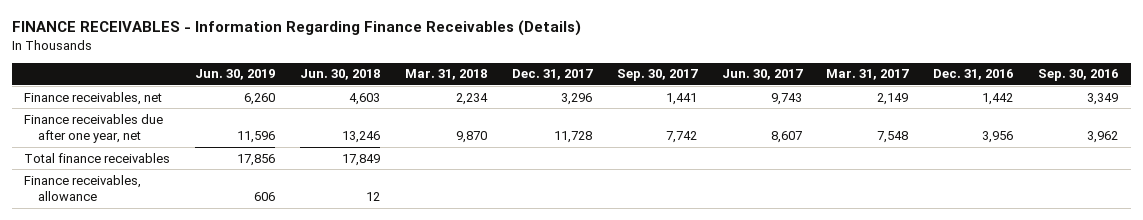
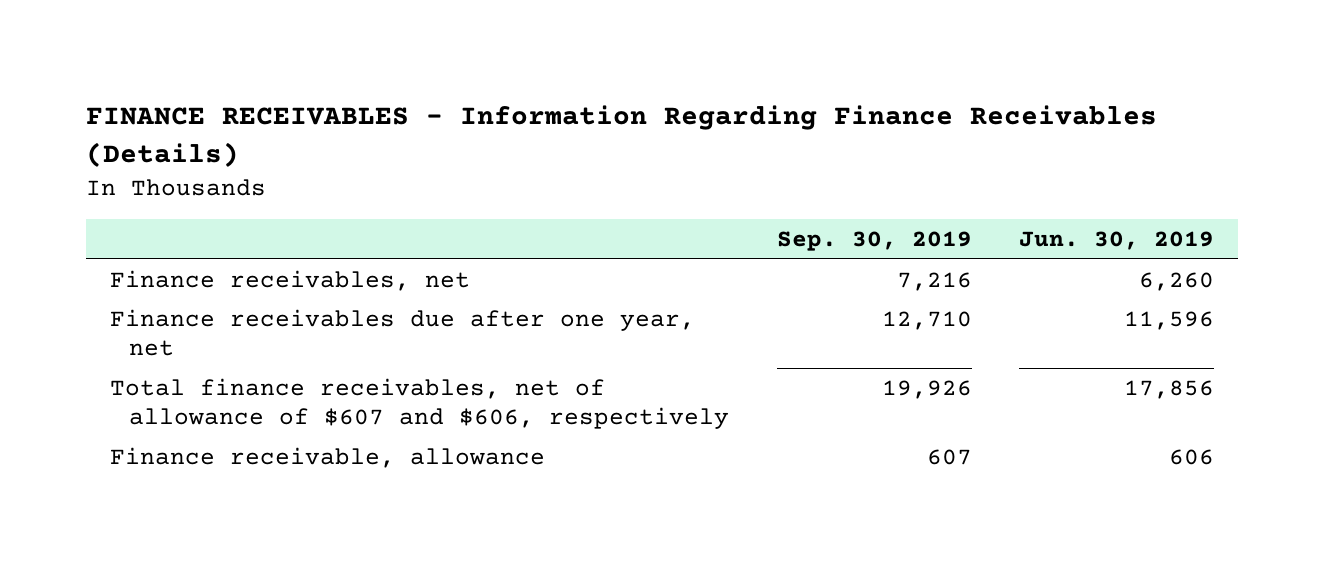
[300,69,381,81] Jun. 30, 2018 -> none
[404,69,487,81] Mar. 31, 2018 -> none
[511,69,593,81] Dec. 31, 2017 -> none
[616,69,698,82] Sep. 30, 2017 -> none
[721,69,803,81] Jun. 30, 2017 -> none
[826,69,910,81] Mar. 31, 2017 -> none
[933,69,1014,81] Dec. 31, 2016 -> none
[1038,69,1119,82] Sep. 30, 2016 -> none
none -> [776,231,972,252] Sep. 30, 2019
[24,152,171,163] Total finance receivables -> [109,377,729,430] Total finance receivables, net of allowance of $607 and $606, respectively
[24,174,142,202] Finance receivables, allowance -> [109,446,545,468] Finance receivable, allowance

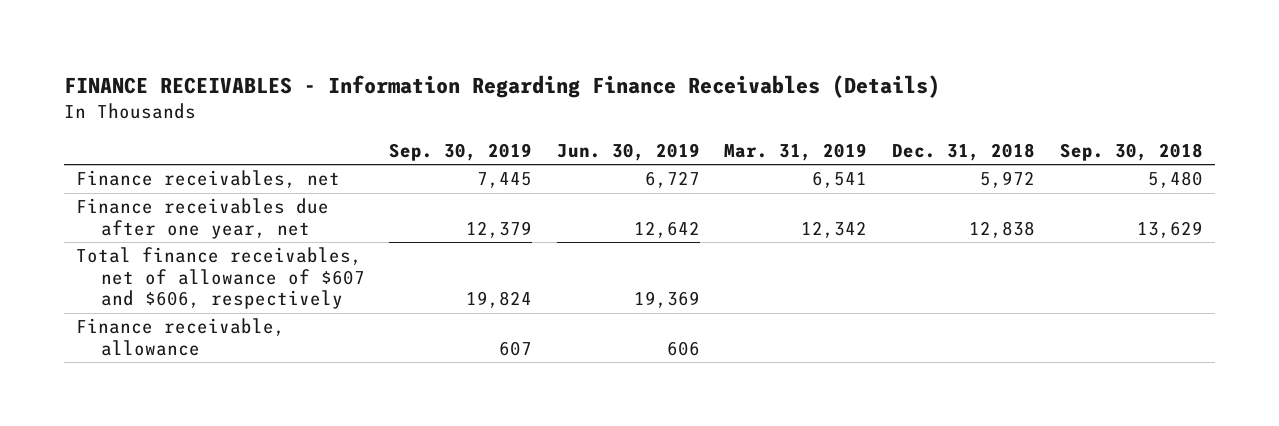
none -> [724,142,868,161] Mar. 31, 2019
none -> [892,142,1036,161] Dec. 31, 2018
none -> [1059,142,1203,161] Sep. 30, 2018
[896,271,972,291] 7,216 -> [477,172,533,189] 7,445
[1139,271,1215,291] 6,260 -> [644,171,700,189] 6,727
[881,310,972,330] 12,710 -> [466,220,533,238] 12,379
[1124,310,1215,330] 11,596 -> [633,220,700,238] 12,642
[881,379,972,399] 19,926 -> [466,291,533,309] 19,824
[1124,379,1215,399] 17,856 -> [633,291,700,309] 19,369

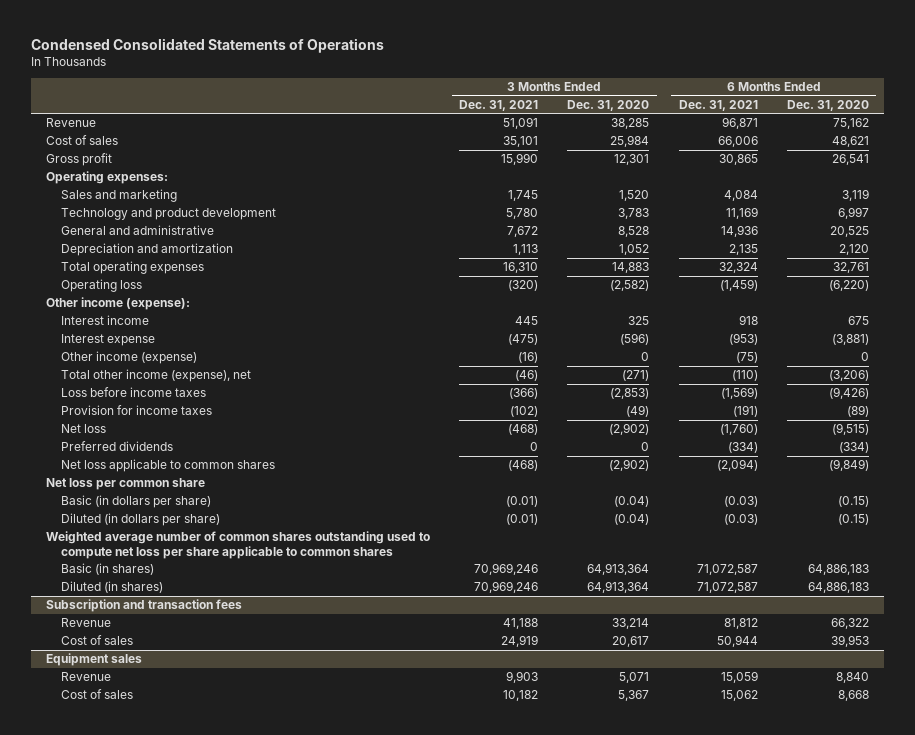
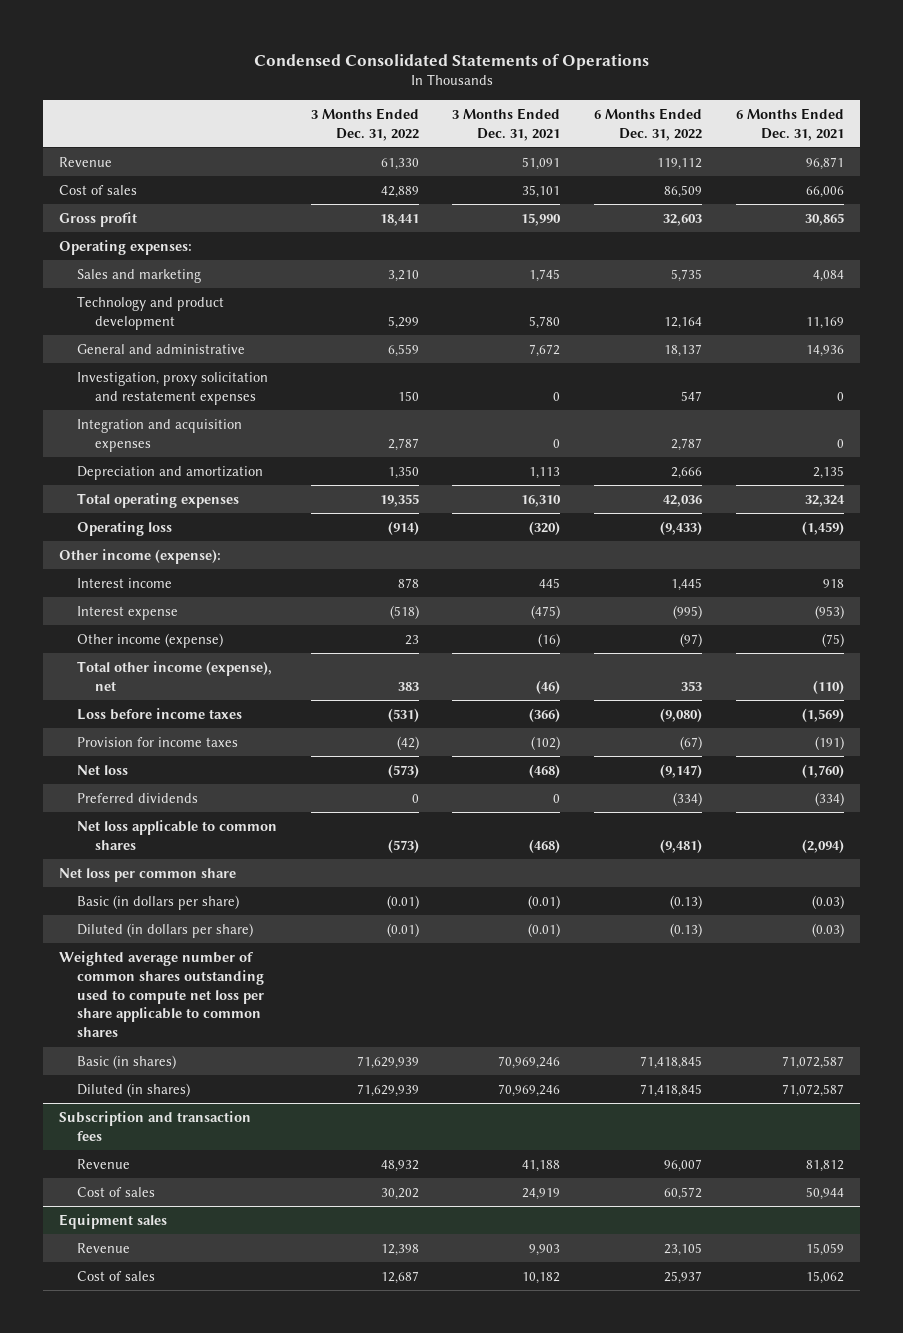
[567,99,650,111] Dec. 31, 2020 -> none
[787,99,870,111] Dec. 31, 2020 -> none
none -> [310,107,419,141] 3 Months Ended Dec. 31, 2022
none -> [594,107,703,141] 6 Months Ended Dec. 31, 2022
none -> [77,371,269,405] Investigation, proxy solicitation and restatement expenses
none -> [77,418,243,452] Integration and acquisition expenses

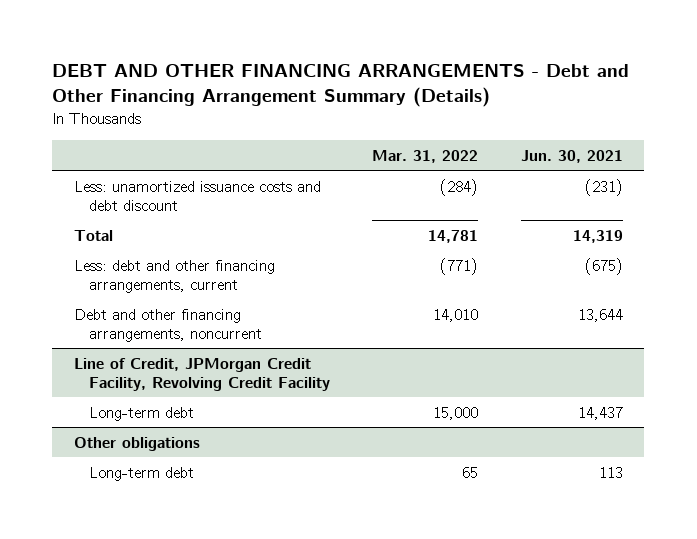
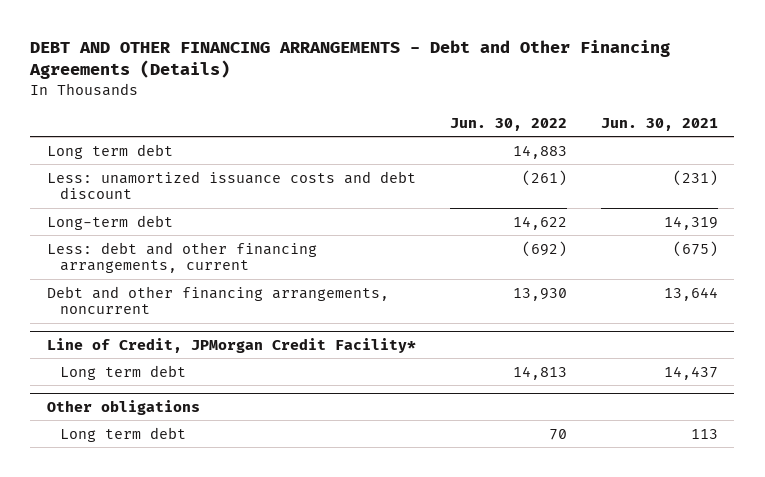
[52,64,630,108] DEBT AND OTHER FINANCING ARRANGEMENTS - Debt and Other Financing Arrangement Summary (Details) -> [29,39,671,80] DEBT AND OTHER FINANCING ARRANGEMENTS - Debt and Other Financing Agreements (Details)
[372,149,479,163] Mar. 31, 2022 -> none
none -> [449,117,567,131] Jun. 30, 2022
none -> [47,143,174,159] Long term debt
[73,229,113,241] Total -> [47,214,174,230] Long-term debt
[73,357,330,391] Line of Credit, JPMorgan Credit Facility, Revolving Credit Facility -> [47,337,417,353] Line of Credit, JPMorgan Credit Facility*
[88,406,194,421] Long-term debt -> [59,364,186,380] Long term debt
[88,466,194,481] Long-term debt -> [59,426,186,442] Long term debt

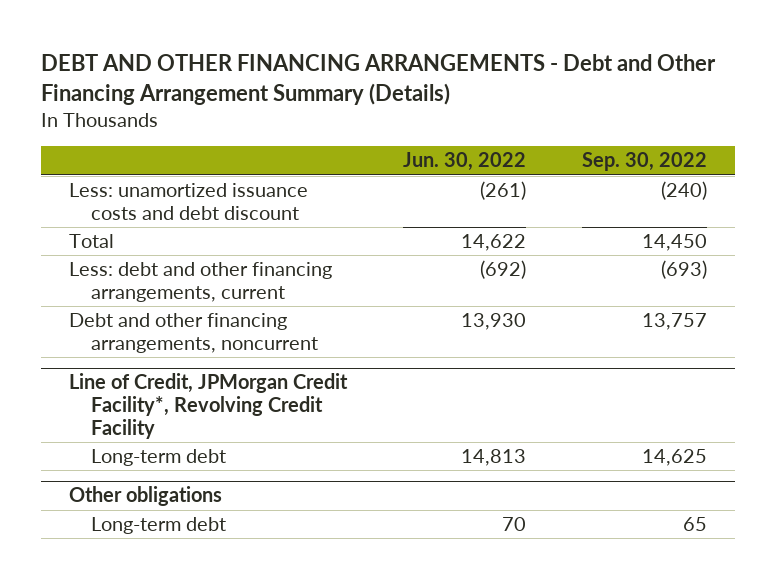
[29,39,671,80] DEBT AND OTHER FINANCING ARRANGEMENTS - Debt and Other Financing Agreements (Details) -> [41,54,717,106] DEBT AND OTHER FINANCING ARRANGEMENTS - Debt and Other Financing Arrangement Summary (Details)
[600,117,718,131] Jun. 30, 2021 -> none
none -> [581,152,707,172] Sep. 30, 2022
[47,143,174,159] Long term debt -> none
[47,214,174,230] Long-term debt -> [69,234,115,249] Total
[47,337,417,353] Line of Credit, JPMorgan Credit Facility* -> [69,373,349,440] Line of Credit, JPMorgan Credit Facility*, Revolving Credit Facility
[59,364,186,380] Long term debt -> [90,449,226,467] Long-term debt
[59,426,186,442] Long term debt -> [90,517,226,535] Long-term debt

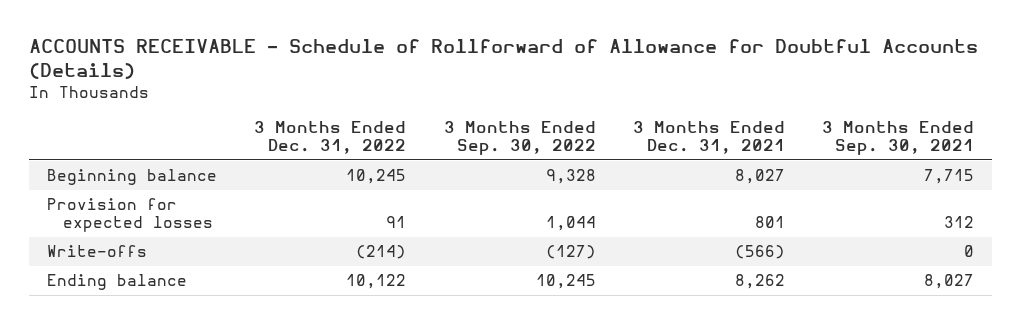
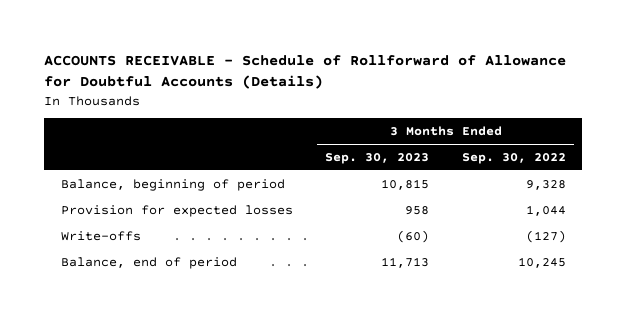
[254,121,407,155] 3 Months Ended Dec. 31, 2022 -> none
[632,121,785,155] 3 Months Ended Dec. 31, 2021 -> none
[821,121,974,156] 3 Months Ended Sep. 30, 2021 -> none
none -> [325,152,430,164] Sep. 30, 2023
[47,169,218,186] Beginning balance -> [60,178,285,191] Balance, beginning of period
[47,274,188,291] Ending balance -> [60,256,237,269] Balance, end of period

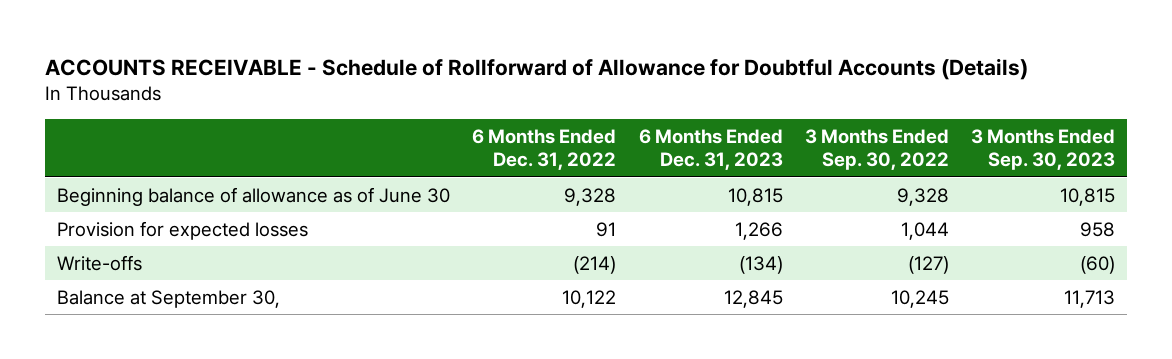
none -> [472,128,617,171] 6 Months Ended Dec. 31, 2022
none -> [638,128,783,171] 6 Months Ended Dec. 31, 2023
[60,178,285,191] Balance, beginning of period -> [56,186,450,206] Beginning balance of allowance as of June 30
[60,256,237,269] Balance, end of period -> [56,289,280,308] Balance at September 30,

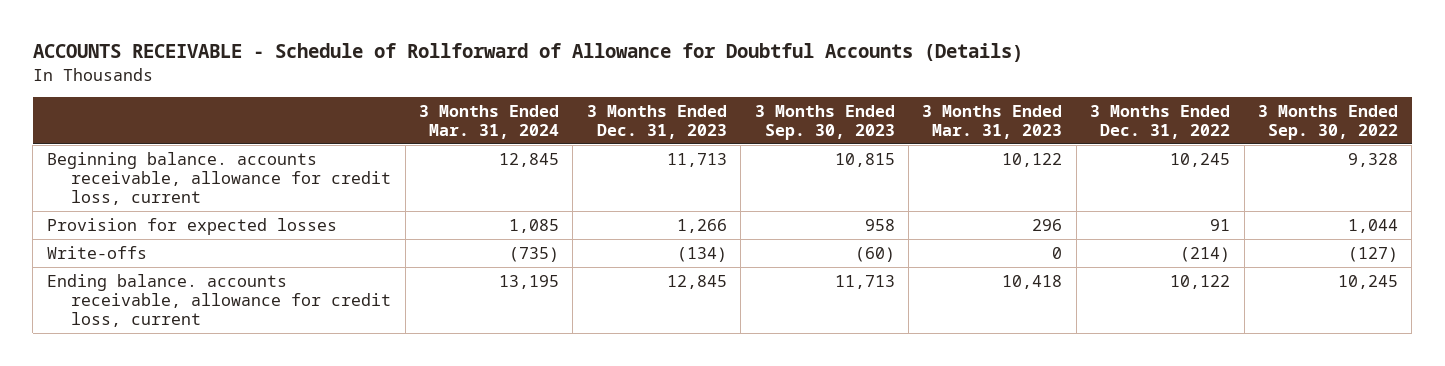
[472,128,617,171] 6 Months Ended Dec. 31, 2022 -> none
[638,128,783,171] 6 Months Ended Dec. 31, 2023 -> none
none -> [419,104,560,139] 3 Months Ended Mar. 31, 2024
none -> [586,104,727,139] 3 Months Ended Dec. 31, 2023
none -> [922,104,1063,139] 3 Months Ended Mar. 31, 2023
none -> [1090,104,1231,139] 3 Months Ended Dec. 31, 2022
[56,186,450,206] Beginning balance of allowance as of June 30 -> [46,151,392,205] Beginning balance. accounts receivable, allowance for credit loss, current
[56,289,280,308] Balance at September 30, -> [46,273,392,327] Ending balance. accounts receivable, allowance for credit loss, current

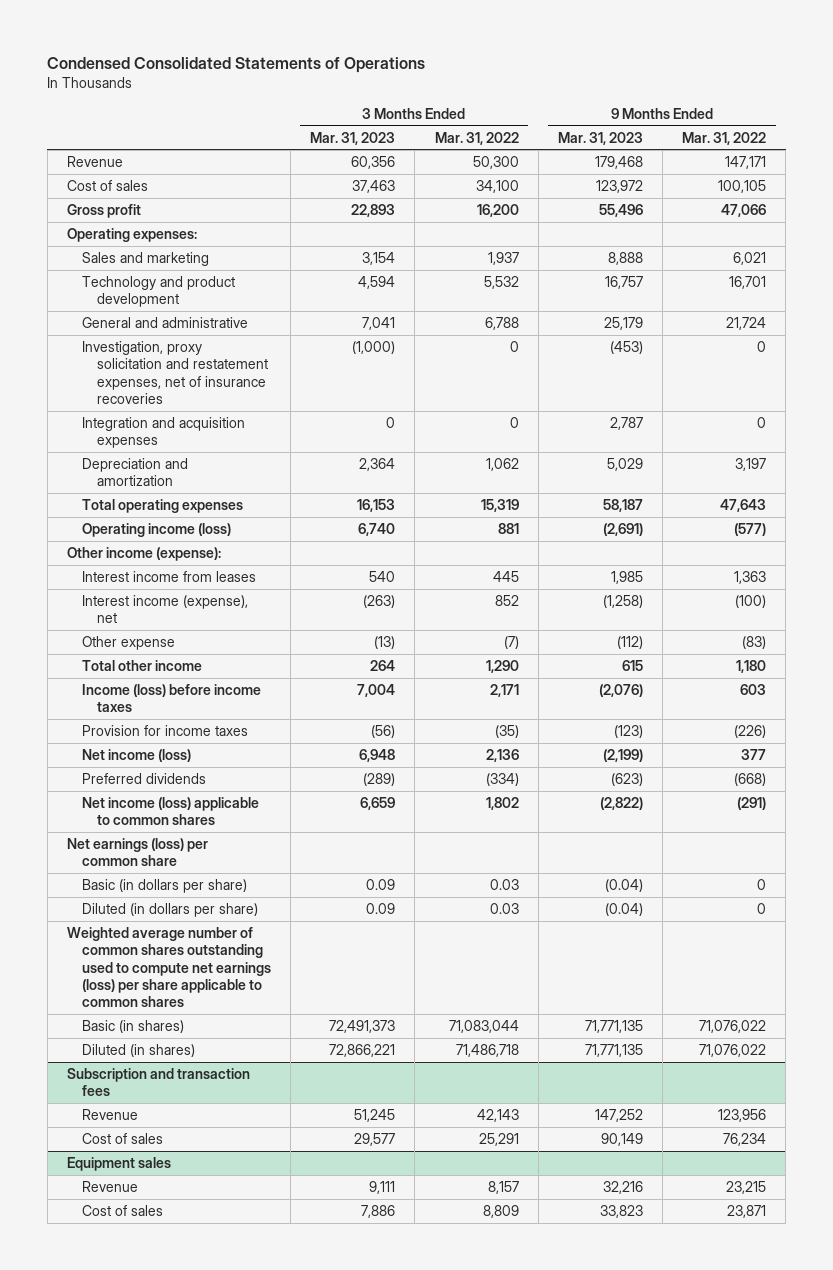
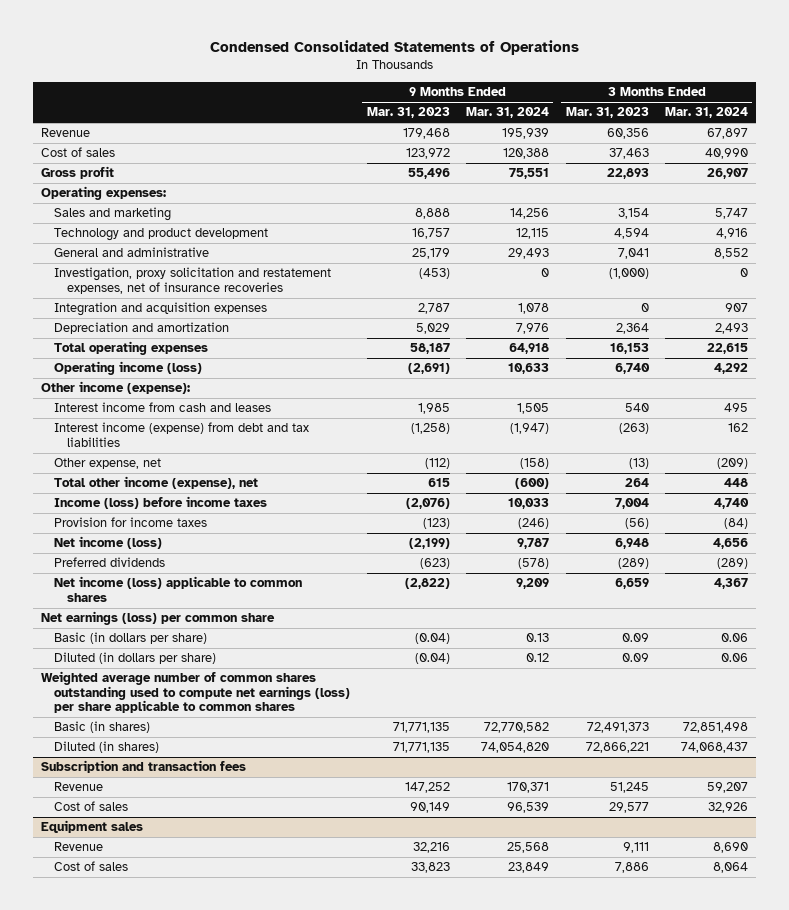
[434,131,519,145] Mar. 31, 2022 -> none
[682,131,767,145] Mar. 31, 2022 -> none
none -> [466,107,550,119] Mar. 31, 2024
none -> [665,107,749,119] Mar. 31, 2024
[81,570,256,582] Interest income from leases -> [54,402,272,413] Interest income from cash and leases
[81,594,248,624] Interest income (expense), net -> [54,422,310,447] Interest income (expense) from debt and tax liabilities
[81,635,175,650] Other expense -> [54,458,162,470] Other expense, net
[81,659,202,671] Total other income -> [54,476,259,490] Total other income (expense), net

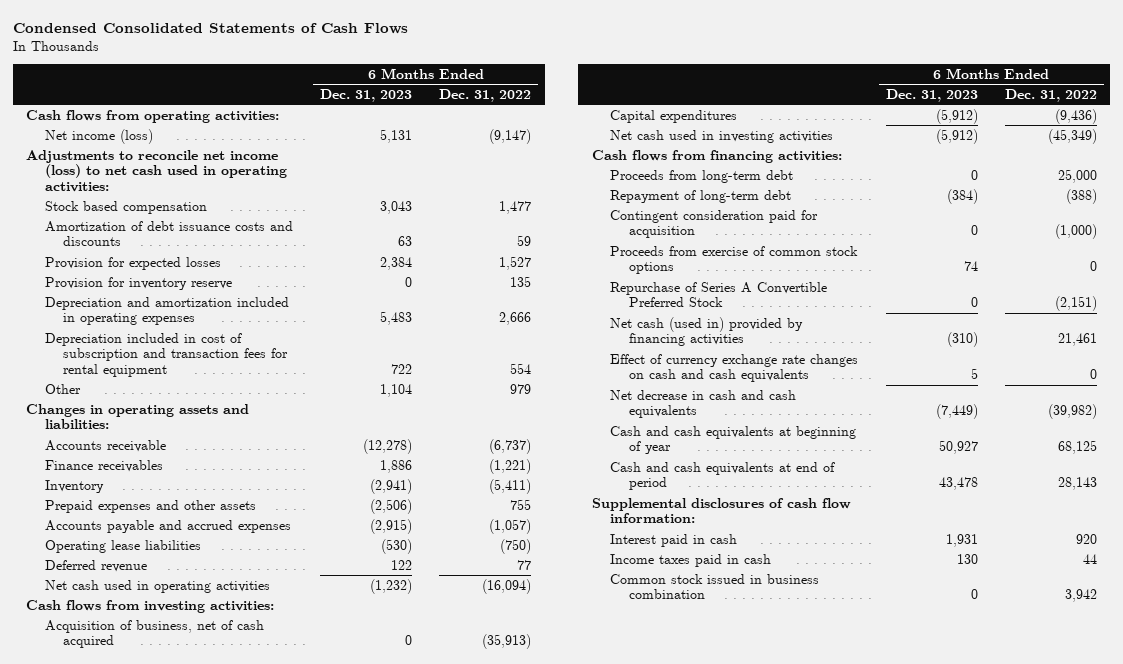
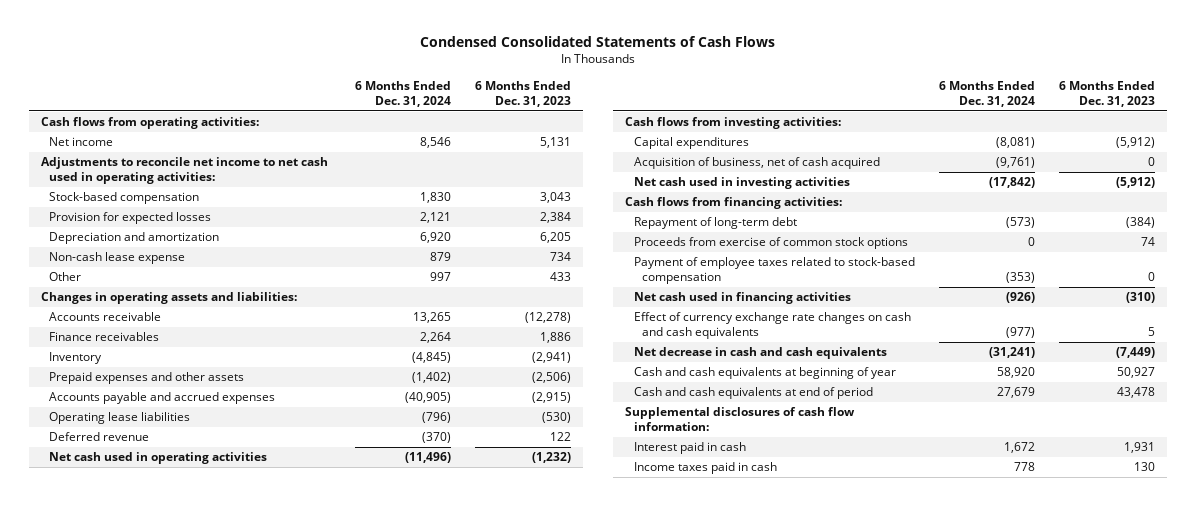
[439,88,532,102] Dec. 31, 2022 -> none
none -> [354,80,451,107] 6 Months Ended Dec. 31, 2024
[44,220,293,247] Amortization of debt issuance costs and discounts -> none
[44,128,153,144] Net income (loss) -> [49,137,114,147] Net income
[26,149,287,193] Adjustments to reconcile net income (loss) to net cash used in operating activities: -> [40,157,328,185] Adjustments to reconcile net income to net cash used in operating activities:
[44,200,207,214] Stock based compensation -> [49,192,200,205] Stock-based compensation
[44,276,232,290] Provision for inventory reserve -> none
[44,332,289,378] Depreciation included in cost of subscription and transaction fees for rental equipment -> none
[44,296,289,326] Depreciation and amortization included in operating expenses -> [49,232,220,245] Depreciation and amortization
[380,311,413,326] 5,483 -> [539,232,571,244] 6,205
none -> [49,252,186,265] Non-cash lease expense
[380,383,413,397] 1,104 -> [549,272,571,282] 433
[44,619,264,649] Acquisition of business, net of cash acquired -> [633,157,880,170] Acquisition of business, net of cash acquired
[610,169,794,183] Proceeds from long-term debt -> none
[610,209,819,239] Contingent consideration paid for acquisition -> none
[610,281,828,308] Repurchase of Series A Convertible Preferred Stock -> [633,257,915,285] Payment of employee taxes related to stock-based compensation
[610,316,804,347] Net cash (used in) provided by financing activities -> [633,292,851,305] Net cash used in financing activities
[610,573,820,600] Common stock issued in business combination -> none

